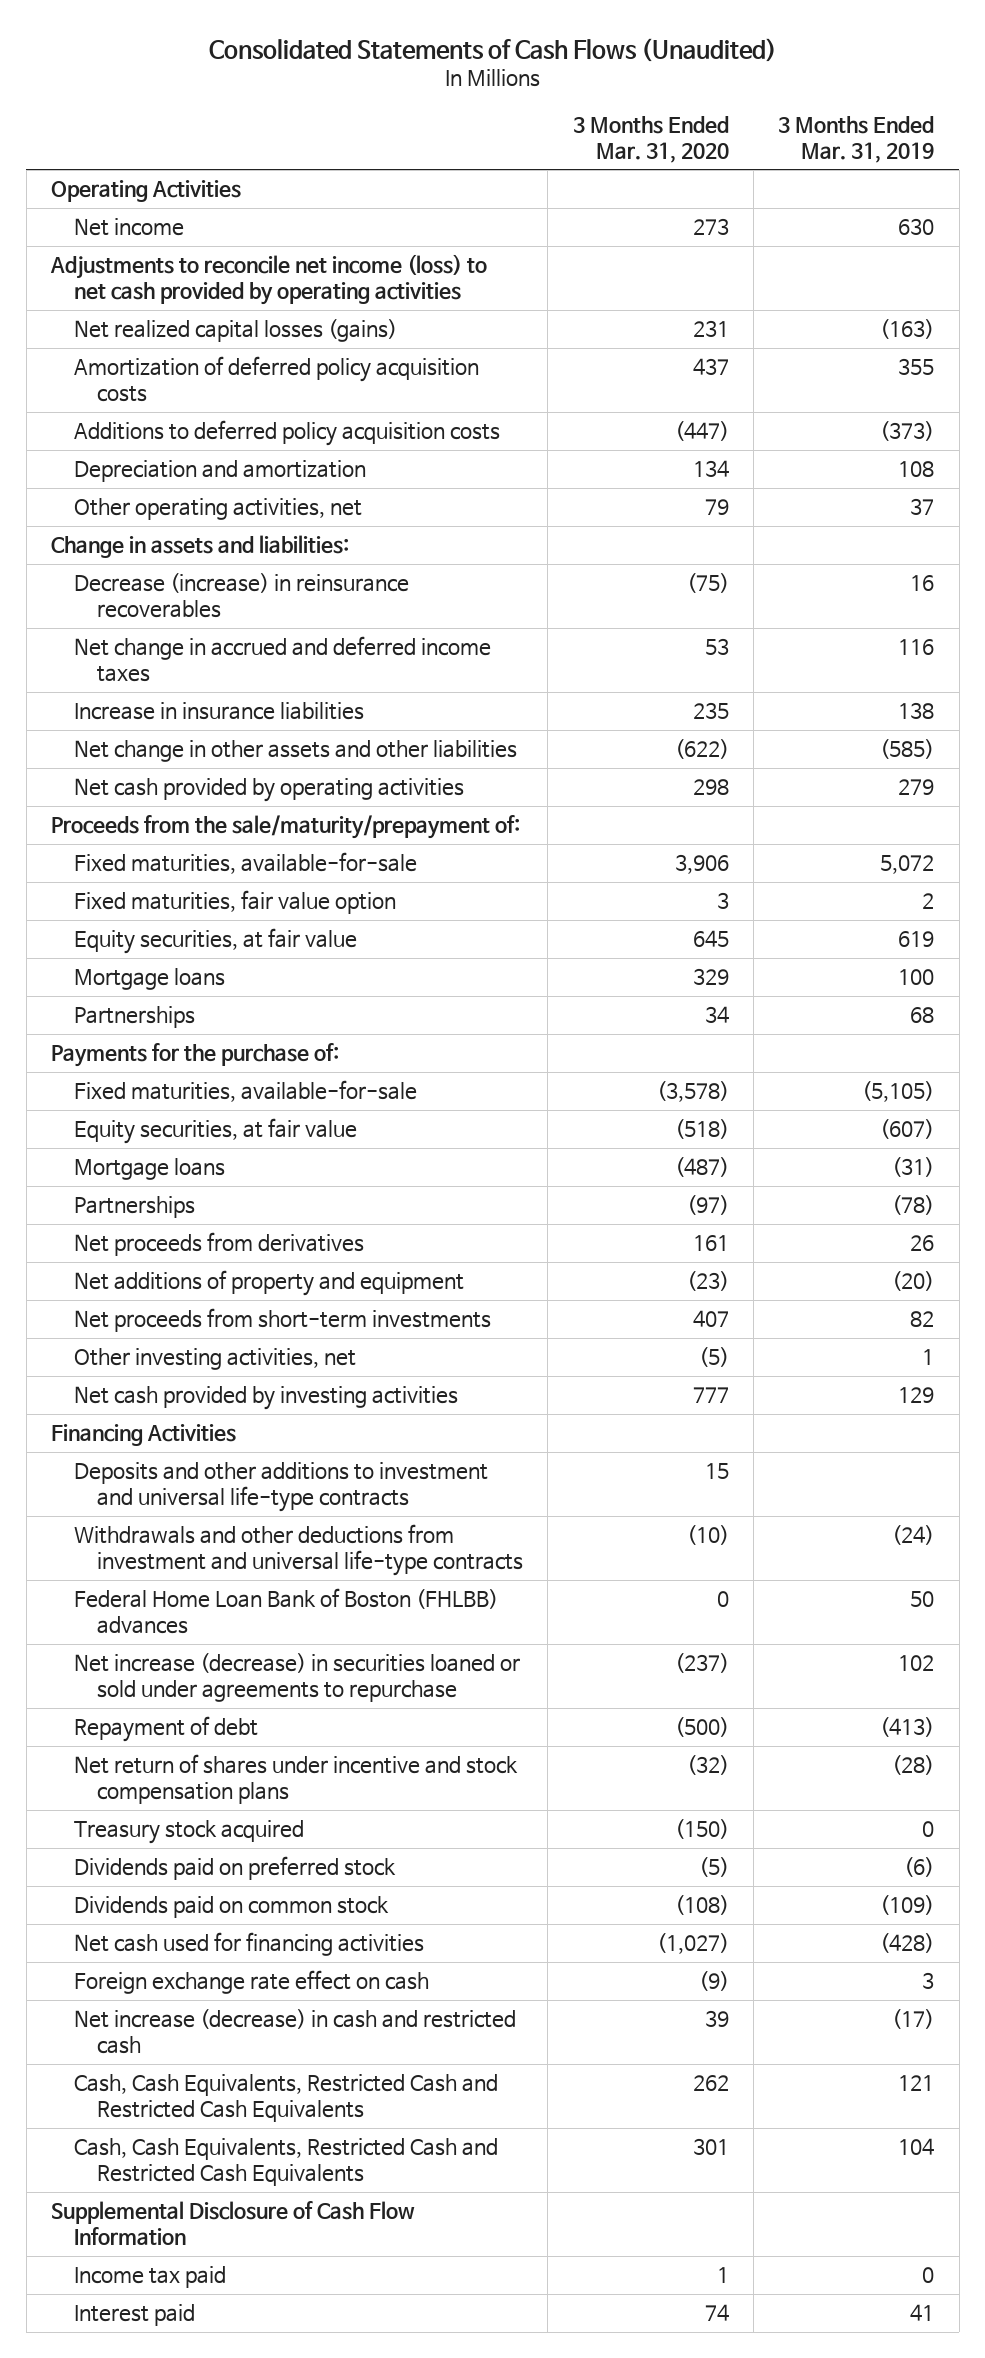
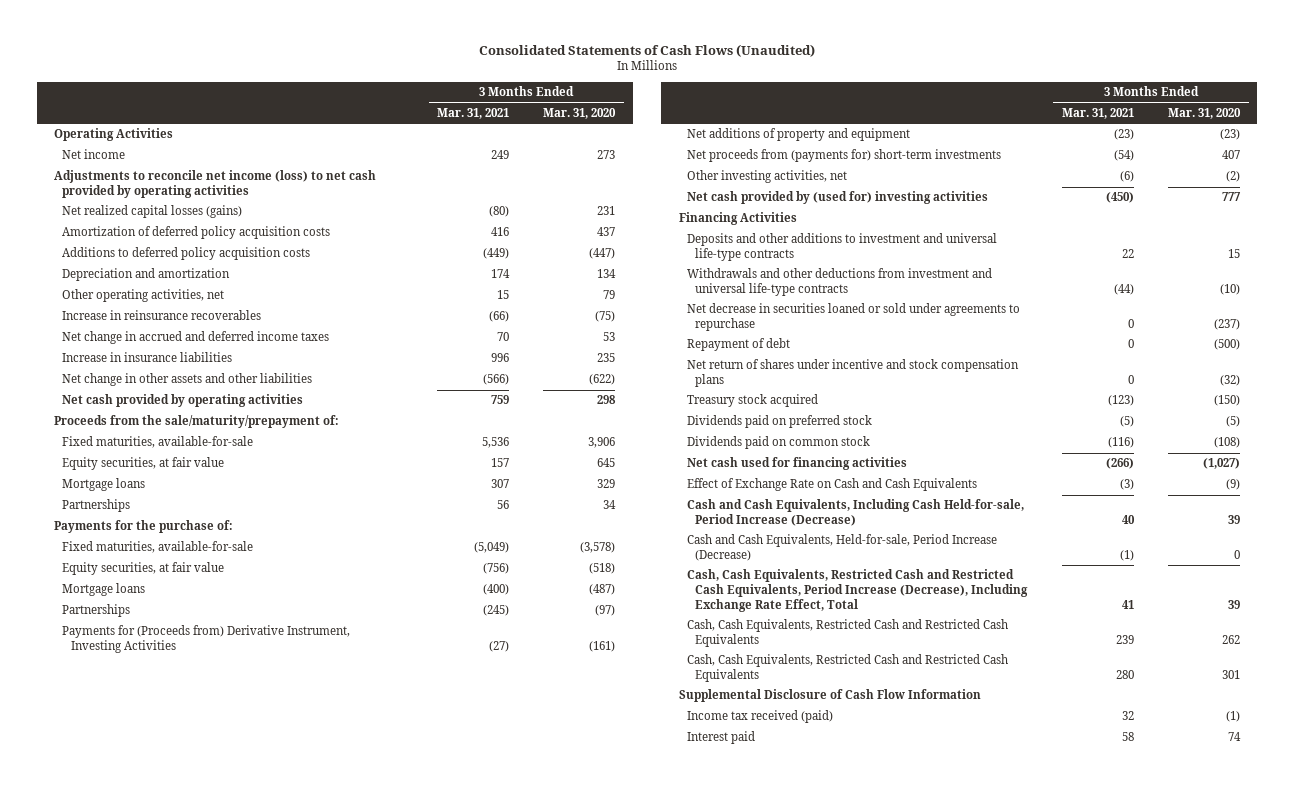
[778,115,935,163] 3 Months Ended Mar. 31, 2019 -> none
none -> [437,107,510,119] Mar. 31, 2021
[50,535,349,559] Change in assets and liabilities: -> none
[74,573,410,619] Decrease (increase) in reinsurance recoverables -> [62,310,262,321] Increase in reinsurance recoverables
[74,890,397,915] Fixed maturities, fair value option -> none
[74,1232,365,1257] Net proceeds from derivatives -> [62,625,351,654] Payments for (Proceeds from) Derivative Instrument, Investing Activities
[692,1235,729,1252] 161 -> [589,641,616,653] (161)
[74,1308,492,1333] Net proceeds from short-term investments -> [687,149,1002,163] Net proceeds from (payments for) short-term investments
[698,1347,729,1368] (5) -> [1226,171,1241,183] (2)
[74,1386,459,1411] Net cash provided by investing activities -> [687,191,989,205] Net cash provided by (used for) investing activities
[74,1588,499,1635] Federal Home Loan Bank of Boston (FHLBB) advances -> none
[74,1653,521,1703] Net increase (decrease) in securities loaned or sold under agreements to repurchase -> [687,303,1021,332] Net decrease in securities loaned or sold under agreements to repurchase
[74,1970,430,1995] Foreign exchange rate effect on cash -> [687,478,978,492] Effect of Exchange Rate on Cash and Cash Equivalents
none -> [687,499,1025,527] Cash and Cash Equivalents, Including Cash Held-for-sale, Period Increase (Decrease)
none -> [687,534,998,562] Cash and Cash Equivalents, Held-for-sale, Period Increase (Decrease)
[74,2009,517,2055] Net increase (decrease) in cash and restricted cash -> [687,569,1029,612] Cash, Cash Equivalents, Restricted Cash and Restricted Cash Equivalents, Period Increase (Decrease), Including Exchange Rate Effect, Total
[74,2266,227,2289] Income tax paid -> [687,710,834,724] Income tax received (paid)
[716,2267,729,2284] 1 -> [1226,711,1241,723] (1)

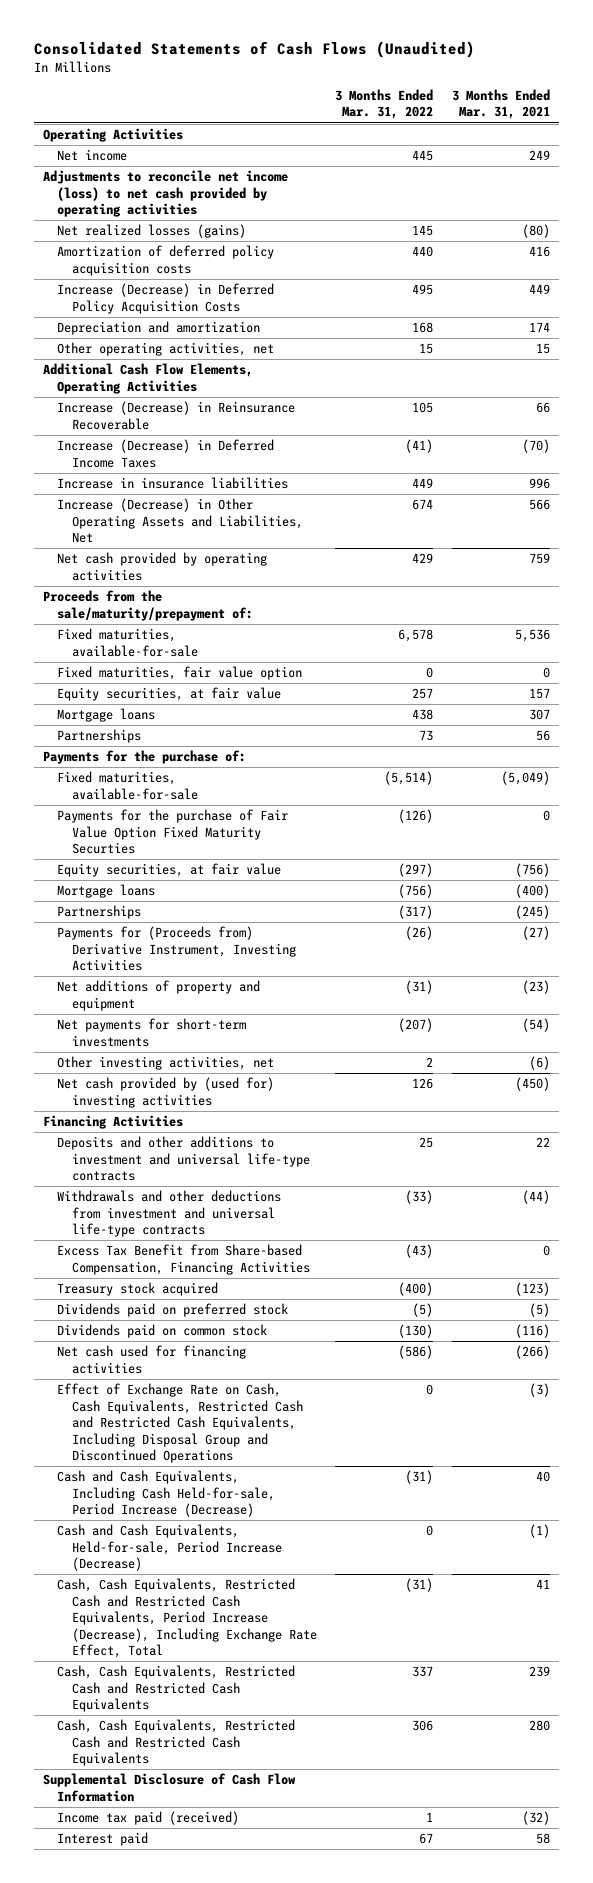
[543,107,617,119] Mar. 31, 2020 -> none
none -> [335,88,434,120] 3 Months Ended Mar. 31, 2022
[62,205,243,219] Net realized capital losses (gains) -> [57,224,247,239] Net realized losses (gains)
[62,247,311,261] Additions to deferred policy acquisition costs -> [57,283,275,314] Increase (Decrease) in Deferred Policy Acquisition Costs
[483,248,510,260] (449) -> [529,284,551,295] 449
none -> [43,363,254,394] Additional Cash Flow Elements, Operating Activities
[62,310,262,321] Increase in reinsurance recoverables -> [57,401,296,430] Increase (Decrease) in Reinsurance Recoverable
[489,311,510,323] (66) -> [536,402,551,414] 66
[62,331,330,345] Net change in accrued and deferred income taxes -> [57,439,275,468] Increase (Decrease) in Deferred Income Taxes
[497,332,510,342] 70 -> [522,439,551,454] (70)
[62,373,313,387] Net change in other assets and other liabilities -> [57,498,303,544] Increase (Decrease) in Other Operating Assets and Liabilities, Net
[483,374,510,386] (566) -> [529,499,551,511] 566
none -> [57,666,303,681] Fixed maturities, fair value option
none -> [57,809,289,855] Payments for the purchase of Fair Value Option Fixed Maturity Securties
[687,149,1002,163] Net proceeds from (payments for) short-term investments -> [57,1018,247,1047] Net payments for short-term investments
[687,303,1021,332] Net decrease in securities loaned or sold under agreements to repurchase -> none
[687,338,791,352] Repayment of debt -> none
[687,359,1020,388] Net return of shares under incentive and stock compensation plans -> none
none -> [57,1244,310,1275] Excess Tax Benefit from Share-based Compensation, Financing Activities
[687,478,978,492] Effect of Exchange Rate on Cash and Cash Equivalents -> [57,1383,303,1464] Effect of Exchange Rate on Cash, Cash Equivalents, Restricted Cash and Restricted Cash Equivalents, Including Disposal Group and Discontinued Operations
[687,710,834,724] Income tax received (paid) -> [57,1811,240,1826] Income tax paid (received)
[1121,711,1134,721] 32 -> [522,1811,551,1826] (32)

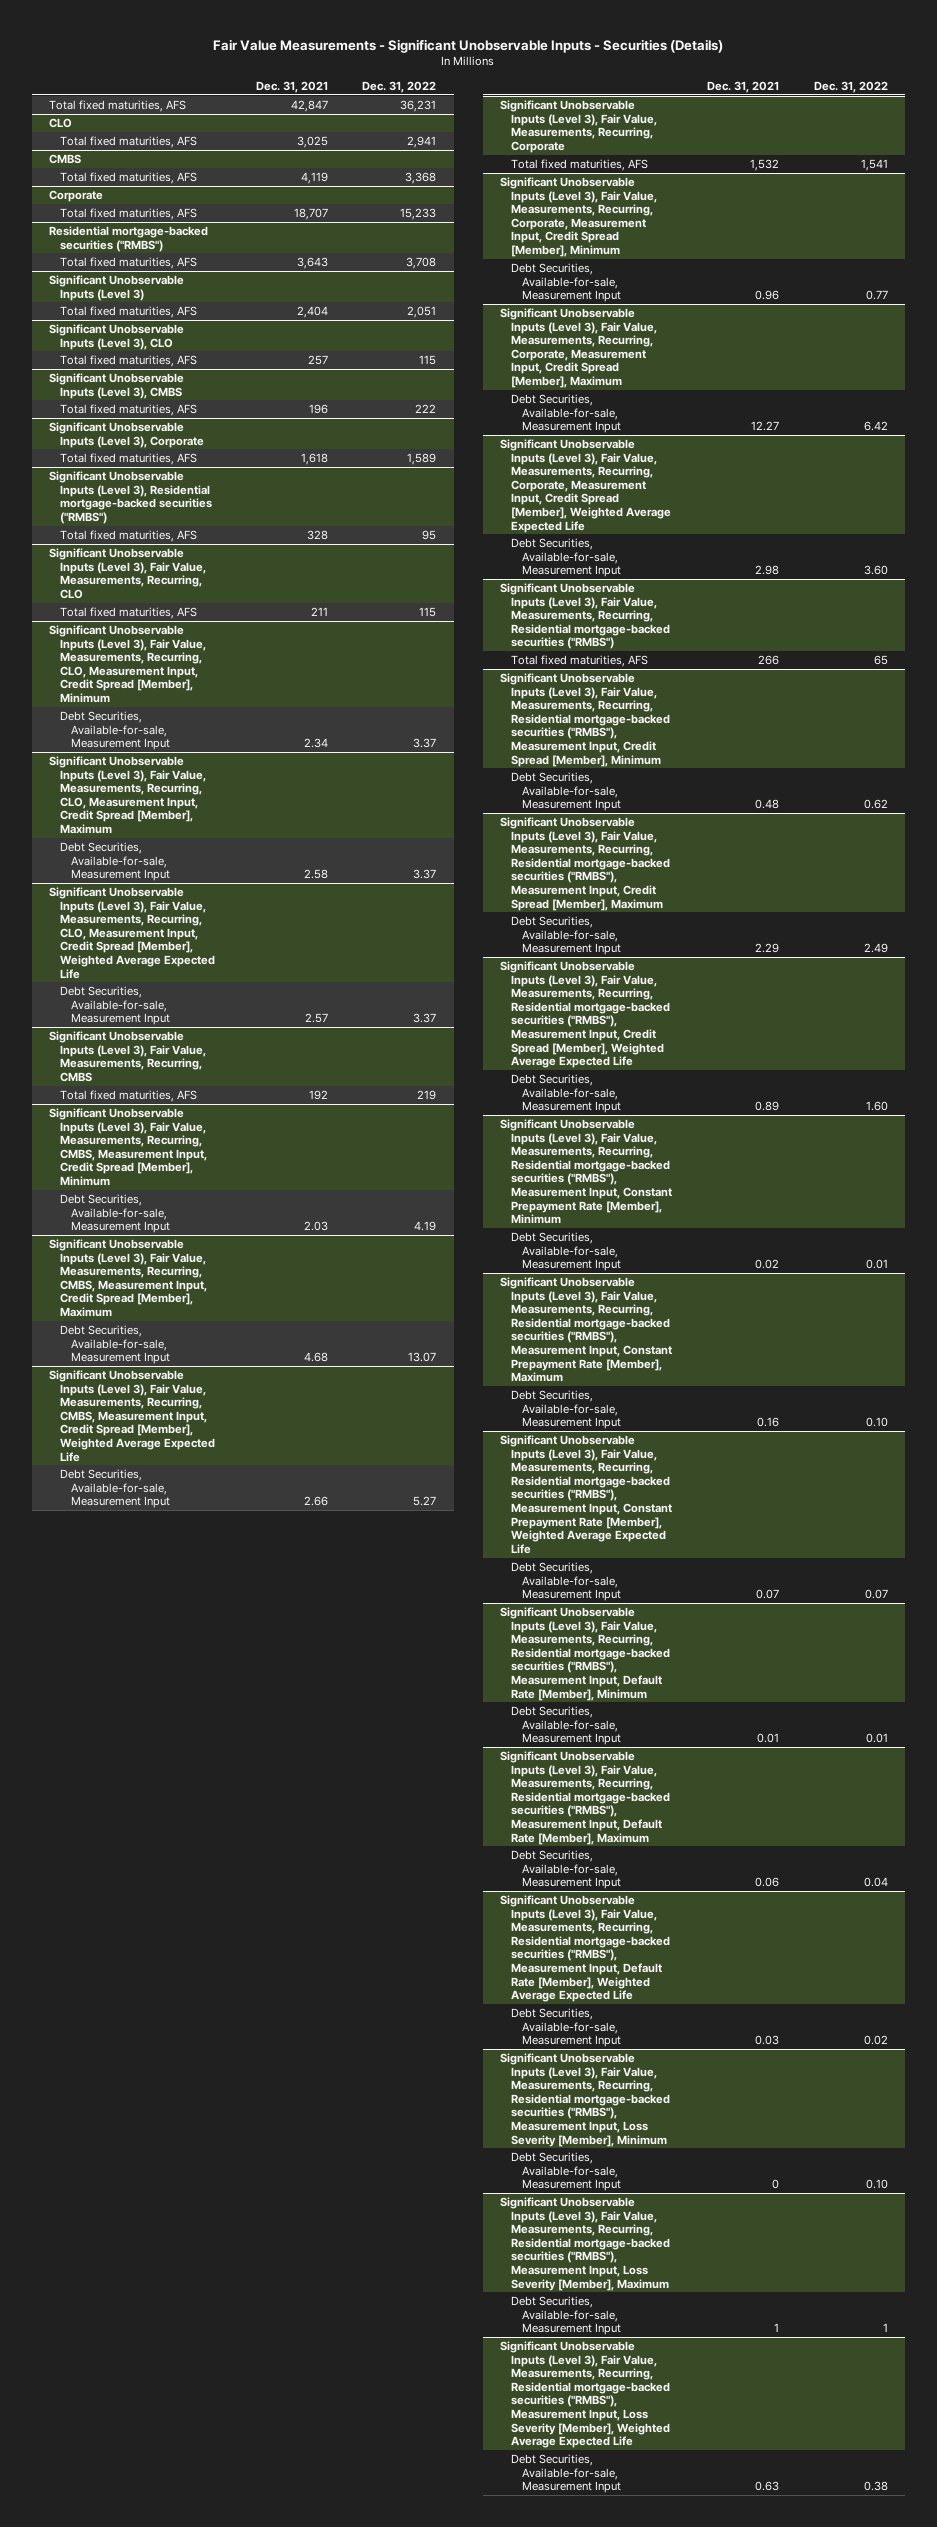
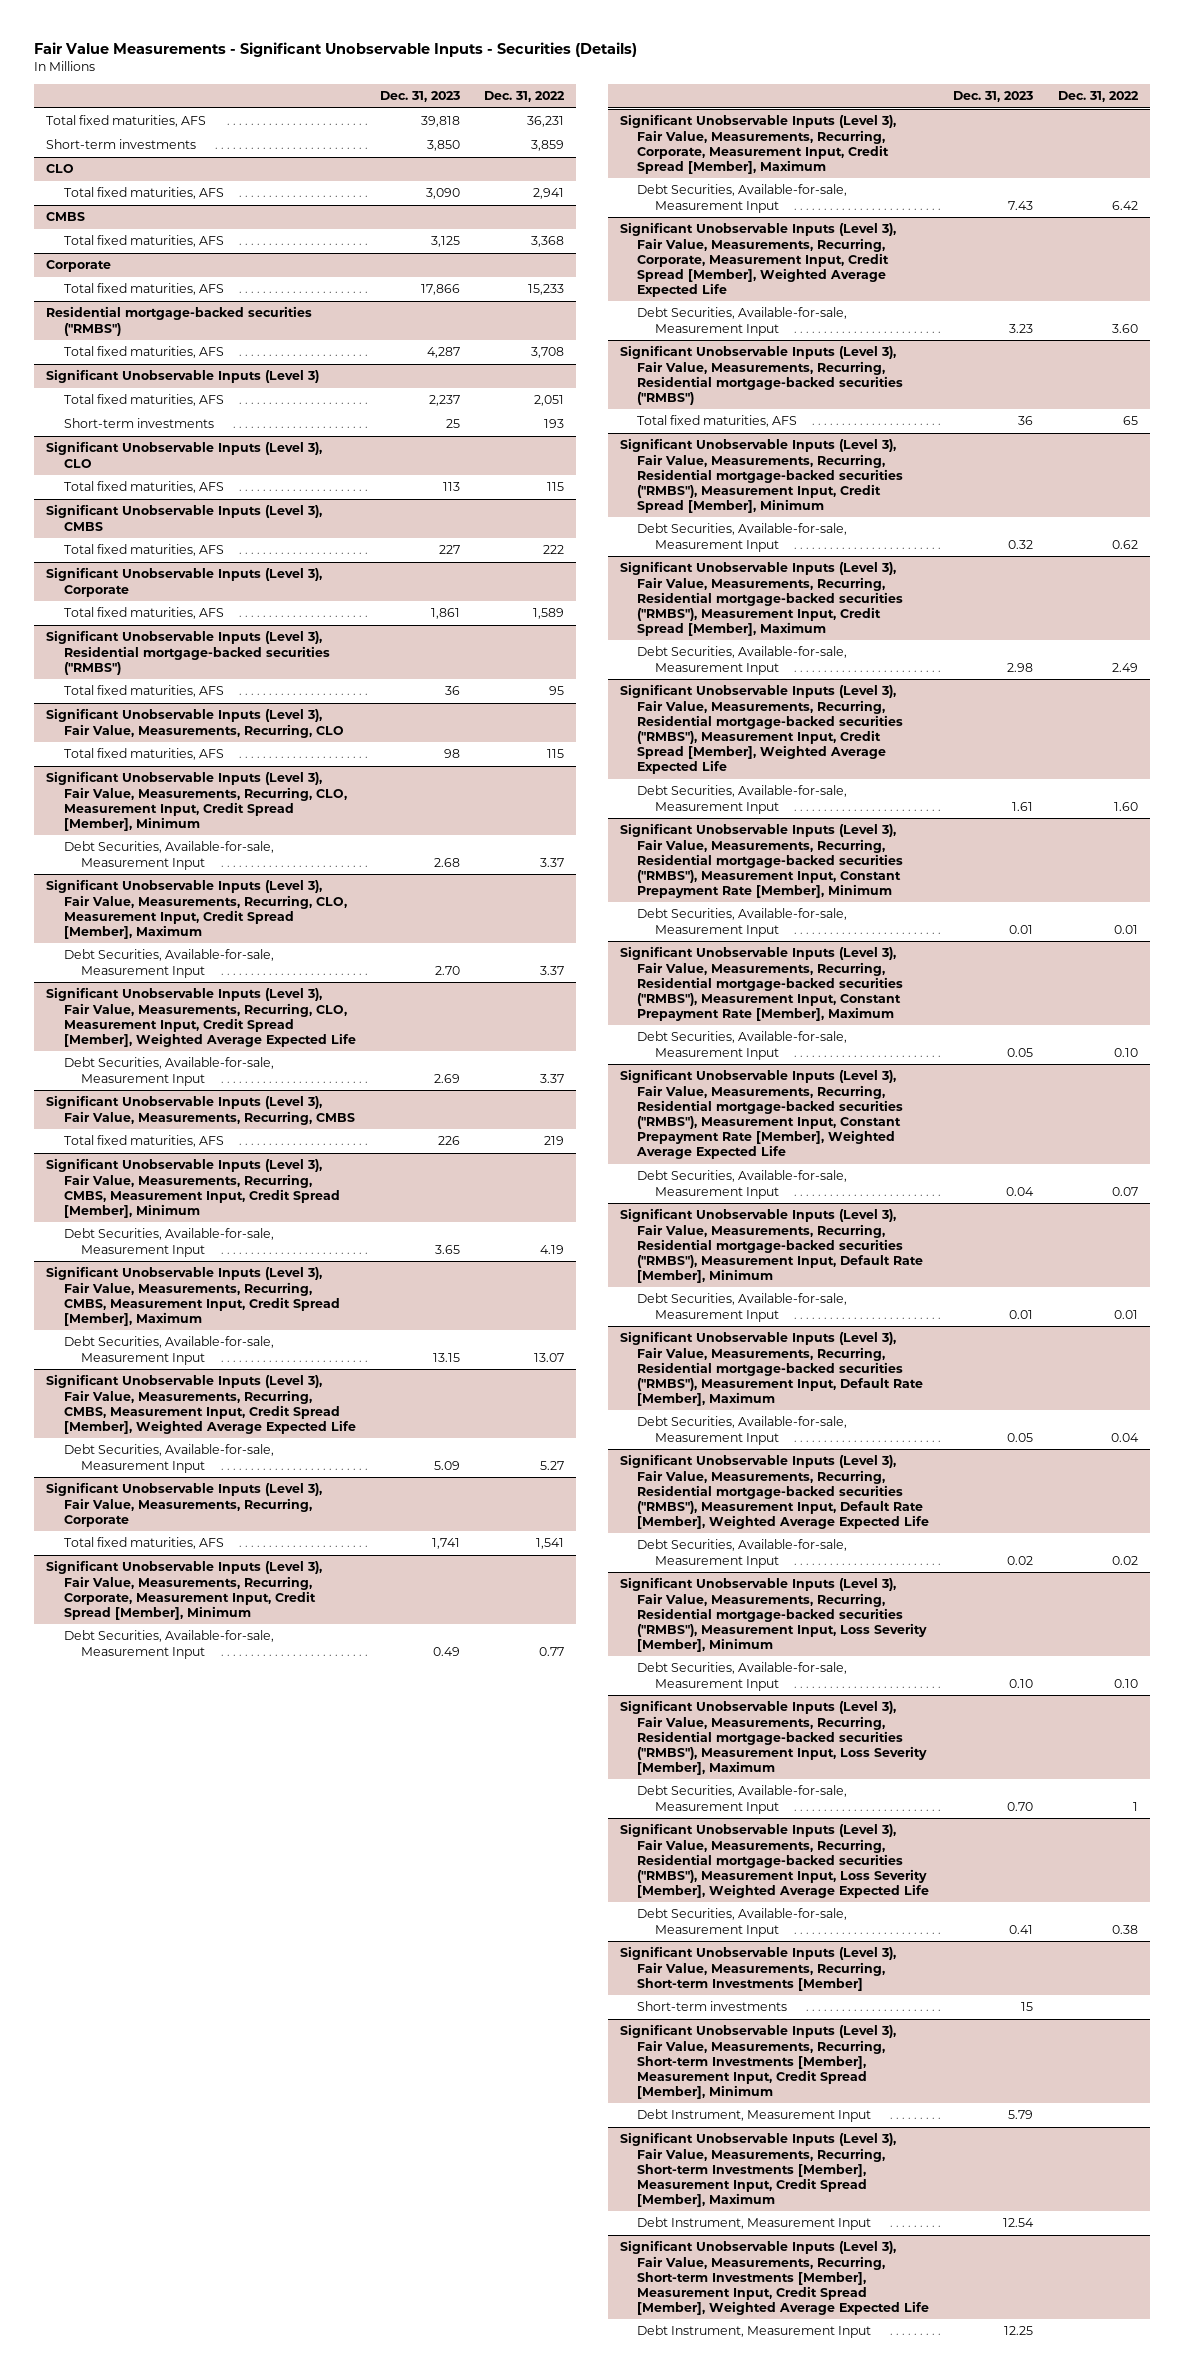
[255,81,328,94] Dec. 31, 2021 -> none
none -> [379,90,460,102] Dec. 31, 2023
none -> [46,139,197,150] Short-term investments
none -> [63,418,214,429] Short-term investments
none -> [619,1946,896,1991] Significant Unobservable Inputs (Level 3), Fair Value, Measurements, Recurring, Short-term Investments [Member]
none -> [637,2001,788,2012] Short-term investments
none -> [619,2024,896,2099] Significant Unobservable Inputs (Level 3), Fair Value, Measurements, Recurring, Short-term Investments [Member], Measurement Input, Credit Spread [Member], Minimum
none -> [637,2109,872,2123] Debt Instrument, Measurement Input
none -> [619,2132,896,2207] Significant Unobservable Inputs (Level 3), Fair Value, Measurements, Recurring, Short-term Investments [Member], Measurement Input, Credit Spread [Member], Maximum
none -> [637,2217,872,2231] Debt Instrument, Measurement Input
none -> [619,2240,930,2315] Significant Unobservable Inputs (Level 3), Fair Value, Measurements, Recurring, Short-term Investments [Member], Measurement Input, Credit Spread [Member], Weighted Average Expected Life
none -> [637,2325,872,2339] Debt Instrument, Measurement Input

